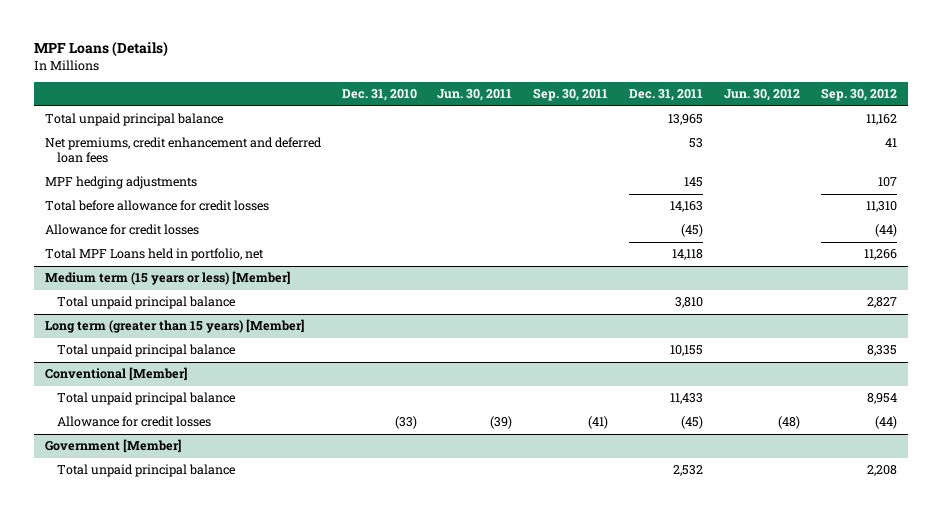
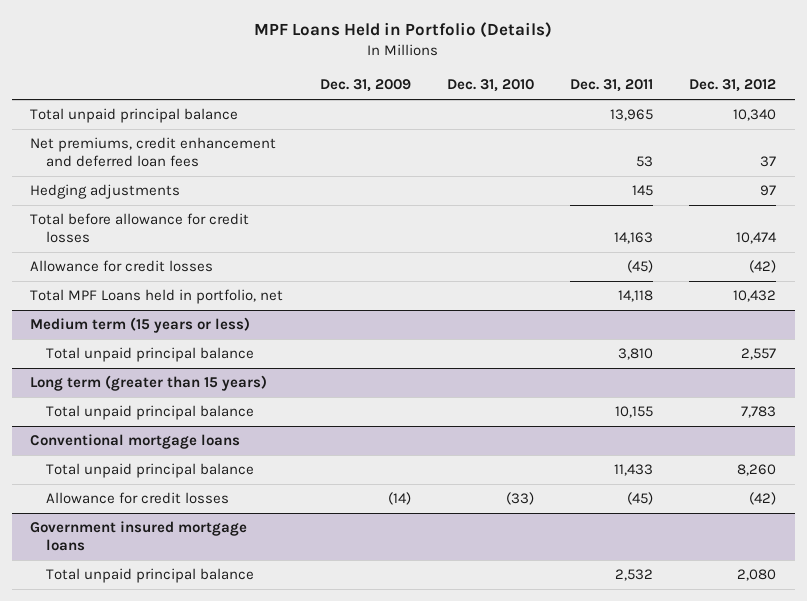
[34,41,169,58] MPF Loans (Details) -> [254,22,553,39] MPF Loans Held in Portfolio (Details)
[437,89,513,102] Jun. 30, 2011 -> none
[533,88,609,102] Sep. 30, 2011 -> none
[724,89,801,102] Jun. 30, 2012 -> none
[821,88,898,102] Sep. 30, 2012 -> none
none -> [319,79,411,93] Dec. 31, 2009
none -> [689,79,777,93] Dec. 31, 2012
[44,176,197,190] MPF hedging adjustments -> [30,184,181,200] Hedging adjustments
[44,271,290,286] Medium term (15 years or less) [Member] -> [30,317,251,334] Medium term (15 years or less)
[44,319,304,334] Long term (greater than 15 years) [Member] -> [30,375,268,392] Long term (greater than 15 years)
[44,367,187,382] Conventional [Member] -> none
none -> [30,434,241,450] Conventional mortgage loans
[44,439,181,454] Government [Member] -> none
none -> [30,521,248,552] Government insured mortgage loans

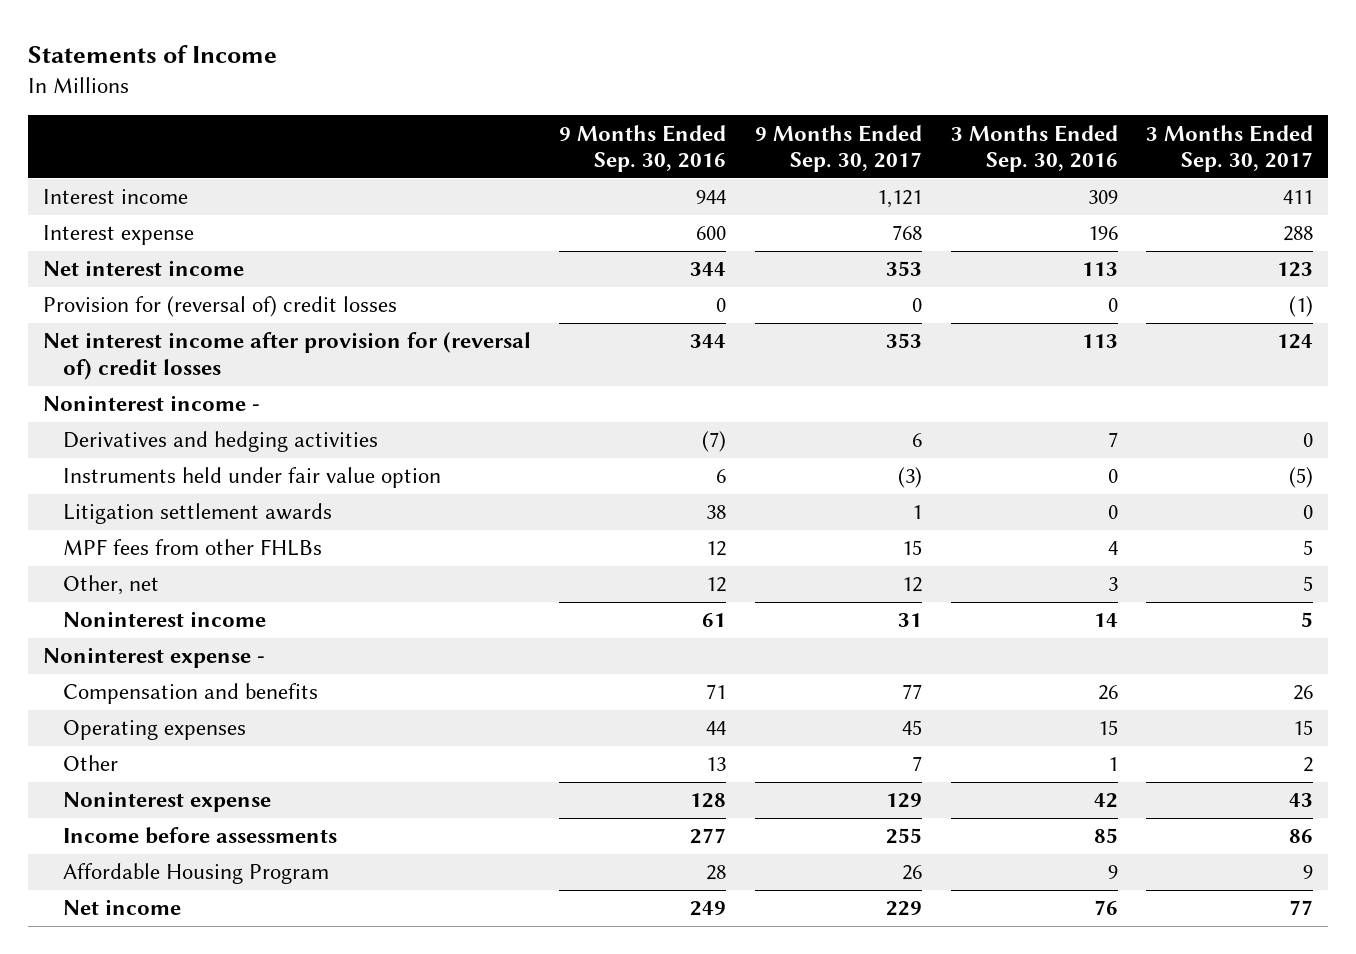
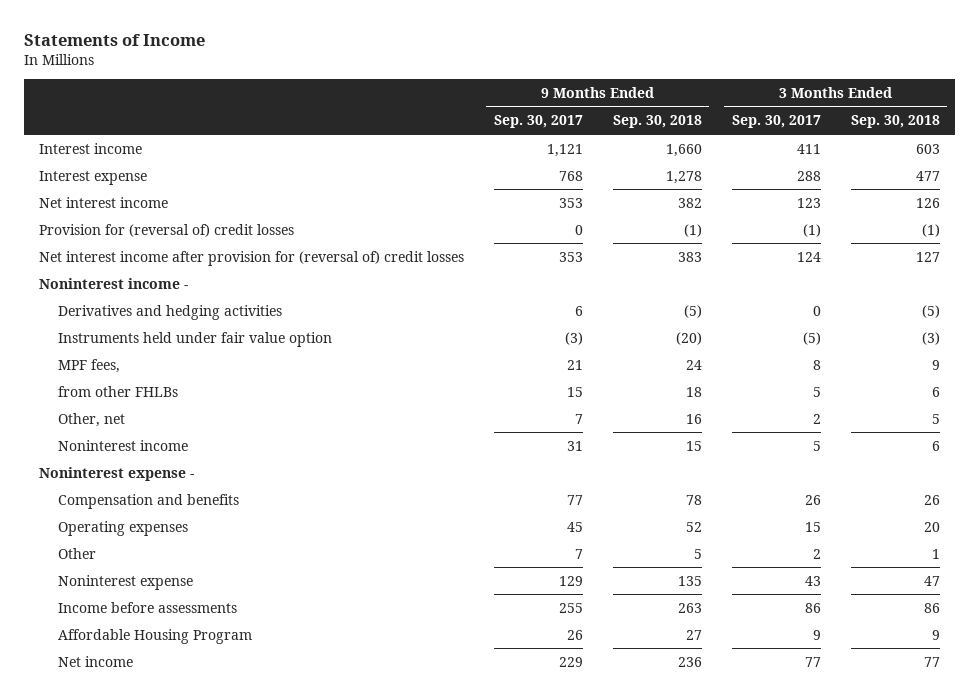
[559,124,727,173] 9 Months Ended Sep. 30, 2016 -> none
[950,124,1118,173] 3 Months Ended Sep. 30, 2016 -> none
none -> [612,115,702,129] Sep. 30, 2018
none -> [850,115,940,129] Sep. 30, 2018
[63,503,333,525] Litigation settlement awards -> none
none -> [58,358,121,373] MPF fees,
[63,539,323,557] MPF fees from other FHLBs -> [58,385,179,397] from other FHLBs
[901,577,922,593] 12 -> [574,413,583,424] 7
[1303,576,1314,592] 5 -> [812,413,821,424] 2

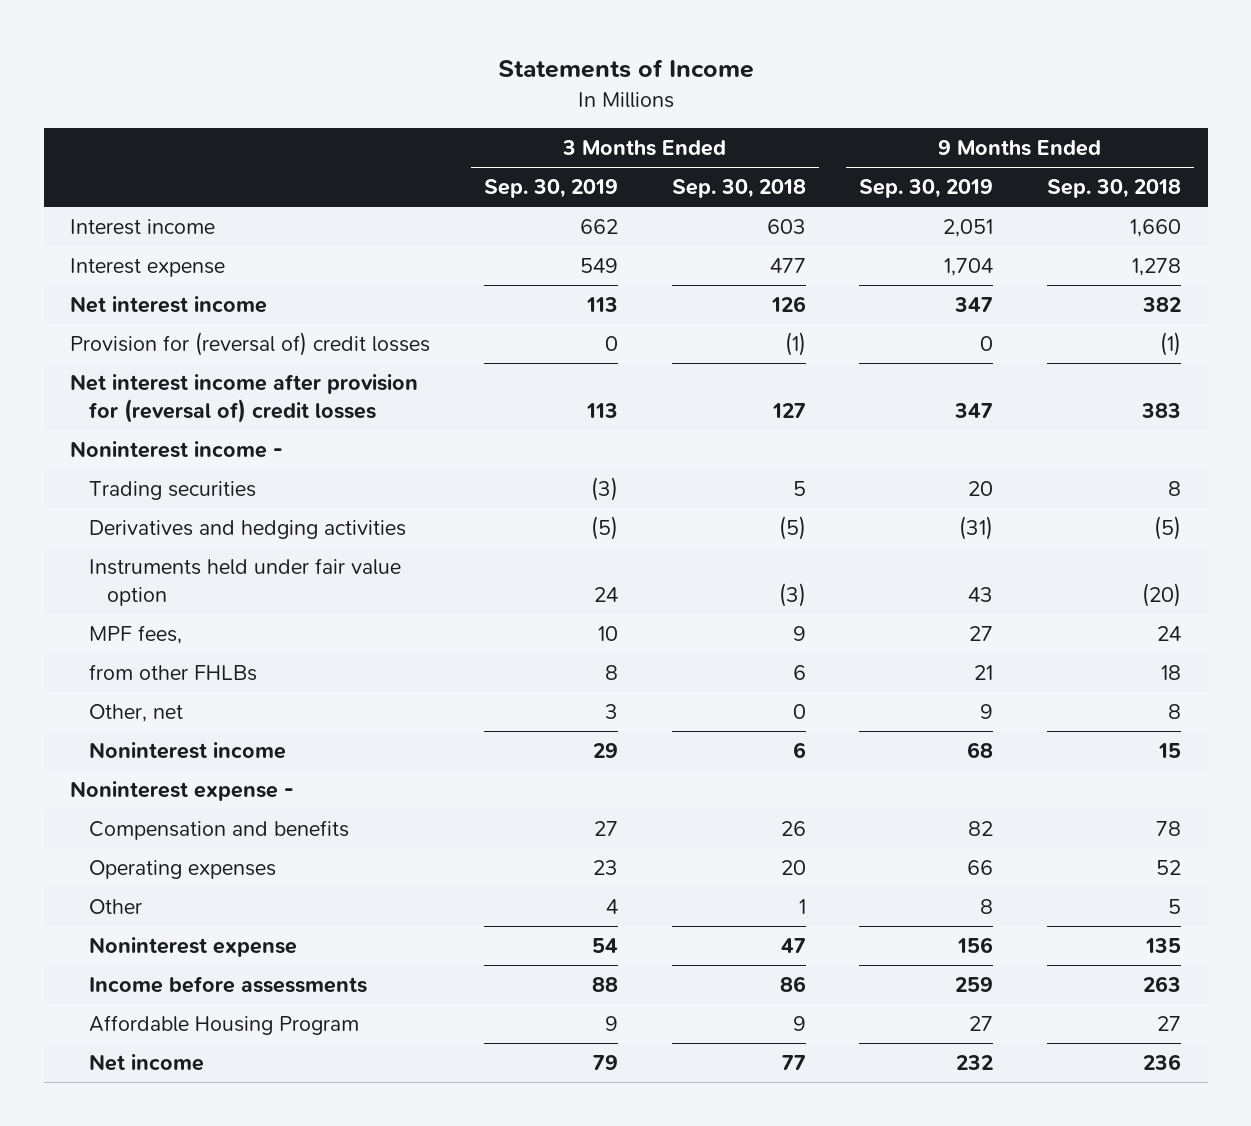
[493,115,583,129] Sep. 30, 2017 -> none
[731,115,821,129] Sep. 30, 2017 -> none
none -> [484,179,619,199] Sep. 30, 2019
none -> [859,179,994,199] Sep. 30, 2019
none -> [88,480,256,500] Trading securities
[685,413,702,424] 16 -> [1167,703,1181,719] 8
[931,413,940,424] 5 -> [792,703,806,719] 0

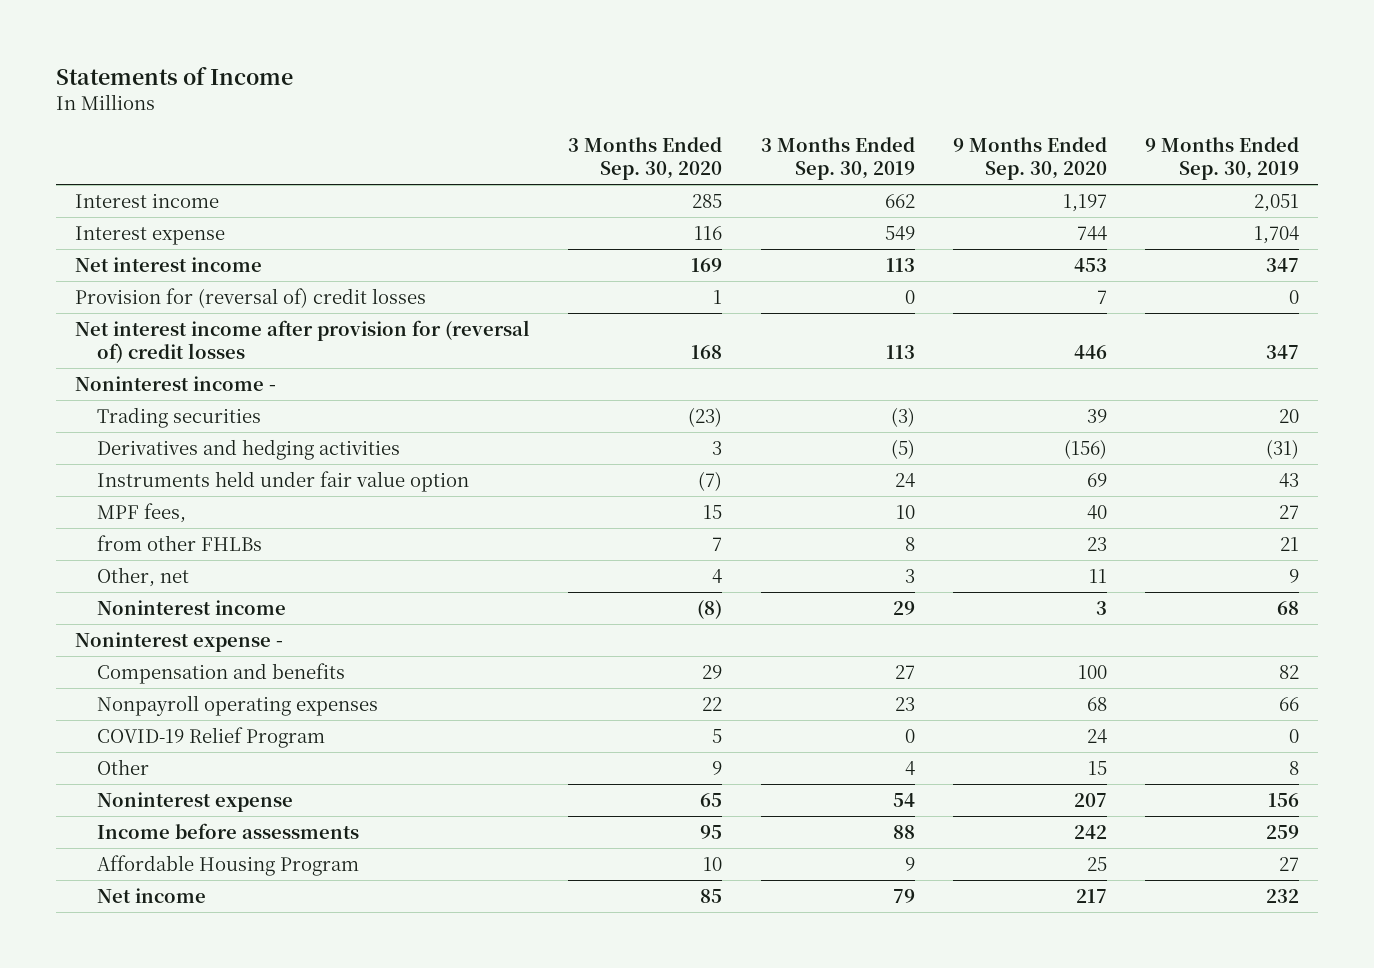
[671,179,806,199] Sep. 30, 2018 -> none
[1046,179,1181,199] Sep. 30, 2018 -> none
none -> [568,137,723,180] 3 Months Ended Sep. 30, 2020
none -> [952,137,1107,180] 9 Months Ended Sep. 30, 2020
[88,859,276,879] Operating expenses -> [97,694,379,716] Nonpayroll operating expenses
none -> [97,726,326,748] COVID-19 Relief Program

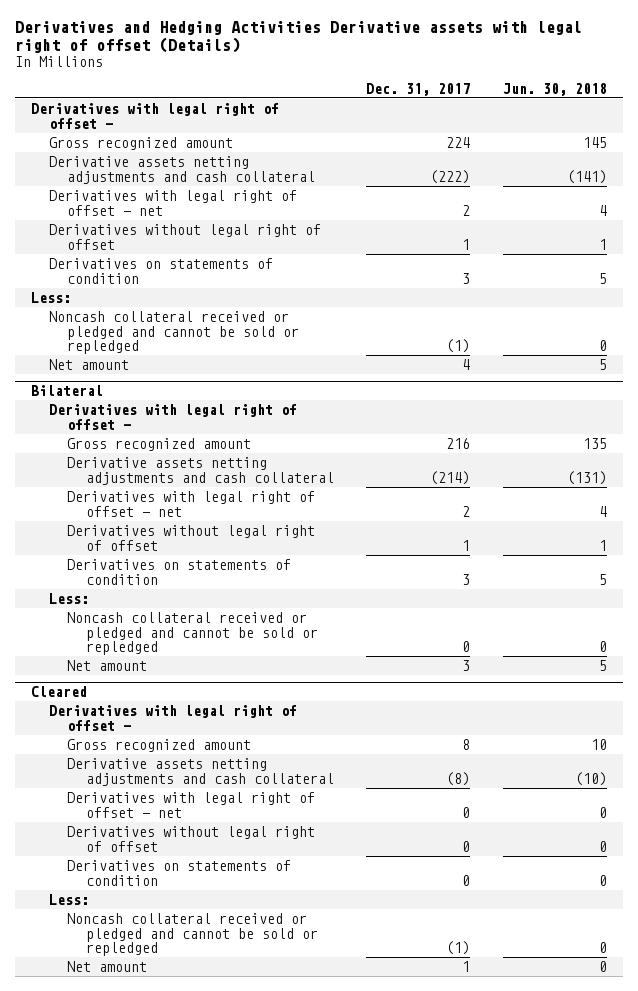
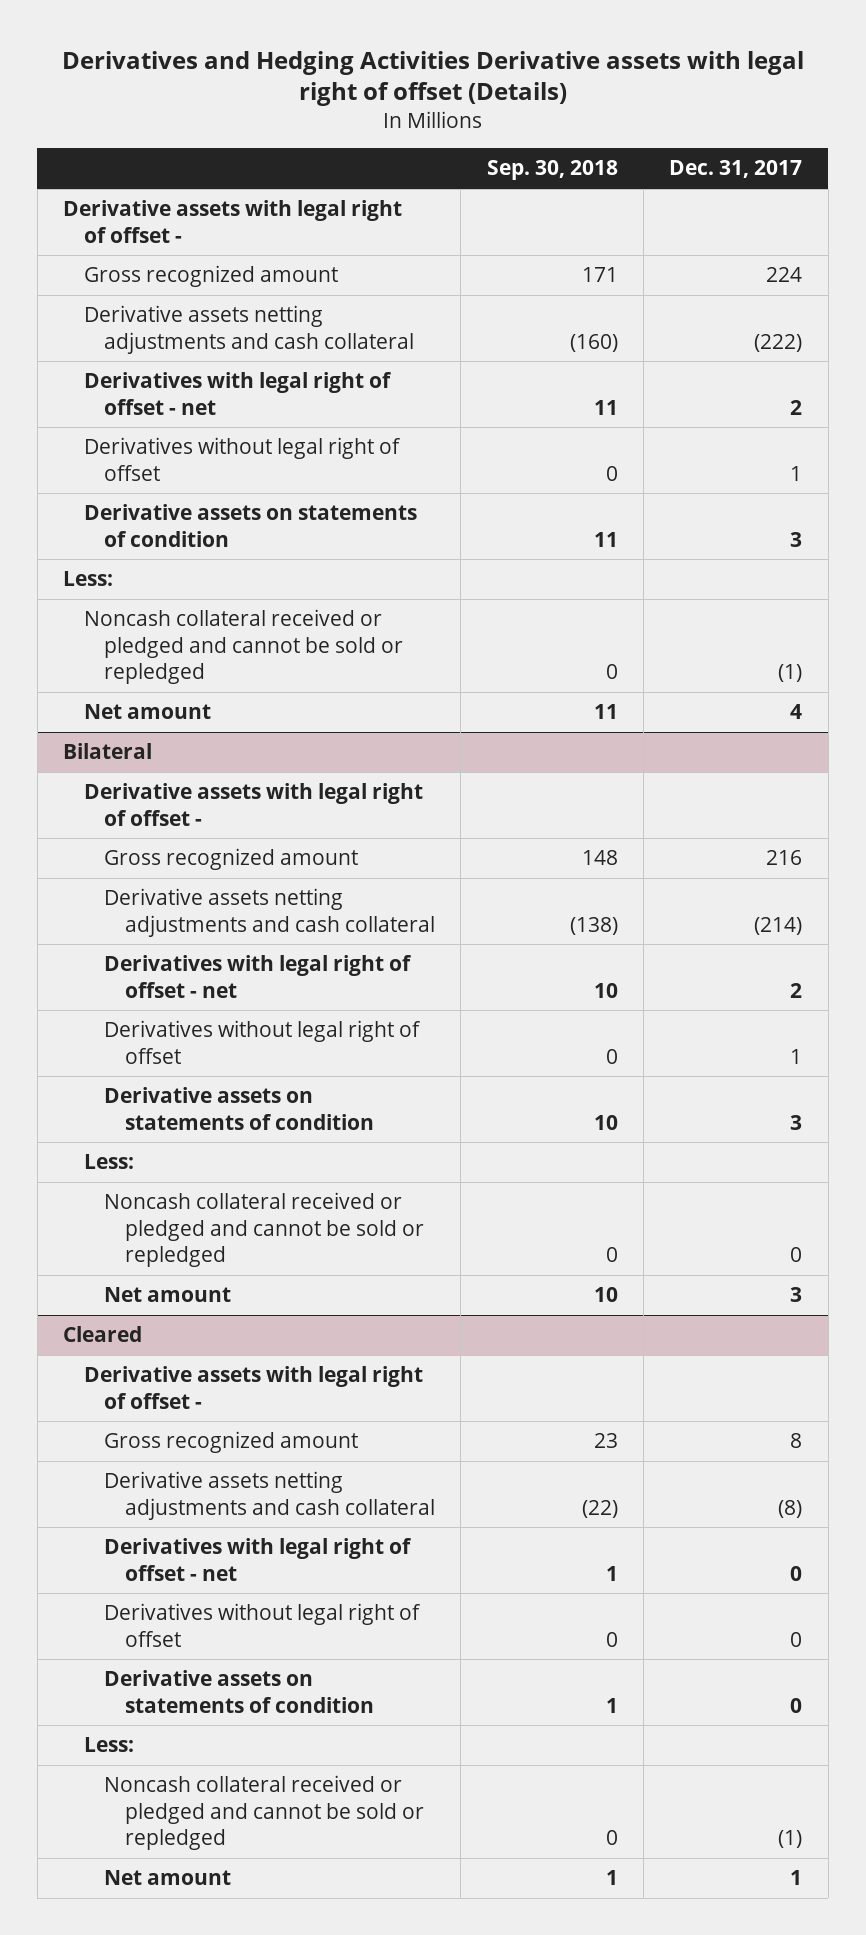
[502,82,607,96] Jun. 30, 2018 -> none
none -> [486,160,618,181] Sep. 30, 2018
[30,102,279,129] Derivatives with legal right of offset - -> [63,200,403,243] Derivative assets with legal right of offset -
[49,257,274,284] Derivatives on statements of condition -> [83,504,417,547] Derivative assets on statements of condition
[49,403,298,430] Derivatives with legal right of offset - -> [83,783,423,826] Derivative assets with legal right of offset -
[67,558,292,585] Derivatives on statements of condition -> [104,1087,374,1130] Derivative assets on statements of condition
[49,704,298,731] Derivatives with legal right of offset - -> [83,1366,423,1409] Derivative assets with legal right of offset -
[67,859,292,886] Derivatives on statements of condition -> [104,1670,374,1713] Derivative assets on statements of condition

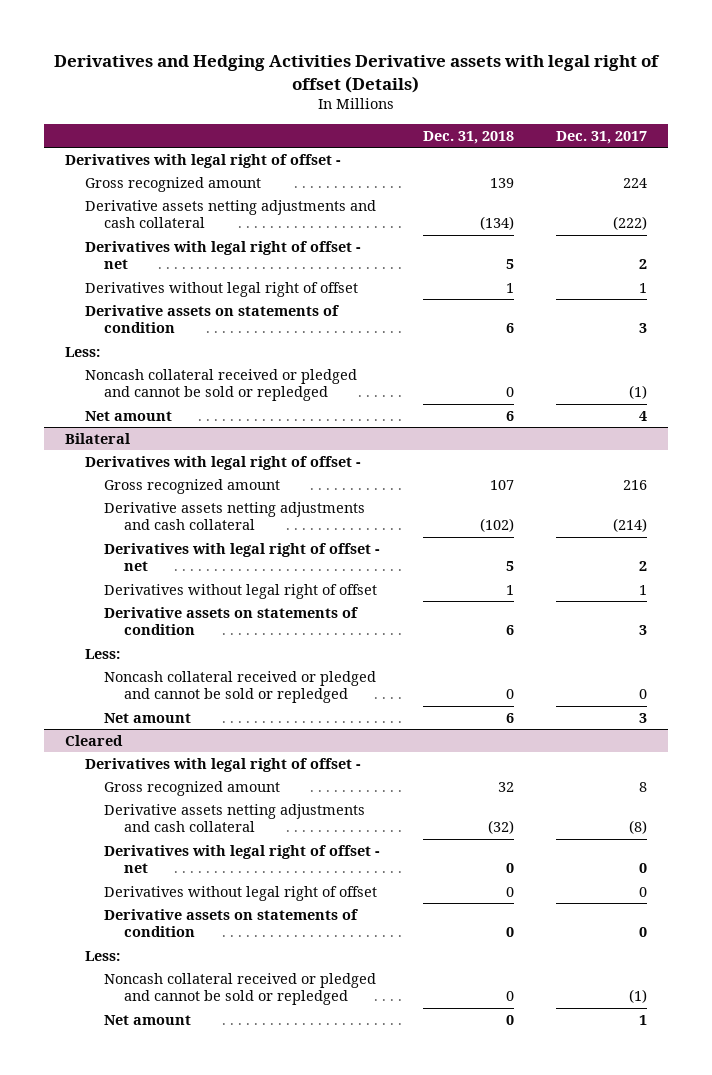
[486,160,618,181] Sep. 30, 2018 -> none
none -> [422,130,514,144] Dec. 31, 2018
[63,200,403,243] Derivative assets with legal right of offset - -> [65,153,342,168] Derivatives with legal right of offset -
[83,783,423,826] Derivative assets with legal right of offset - -> [84,455,361,470] Derivatives with legal right of offset -
[83,1366,423,1409] Derivative assets with legal right of offset - -> [84,757,361,772] Derivatives with legal right of offset -

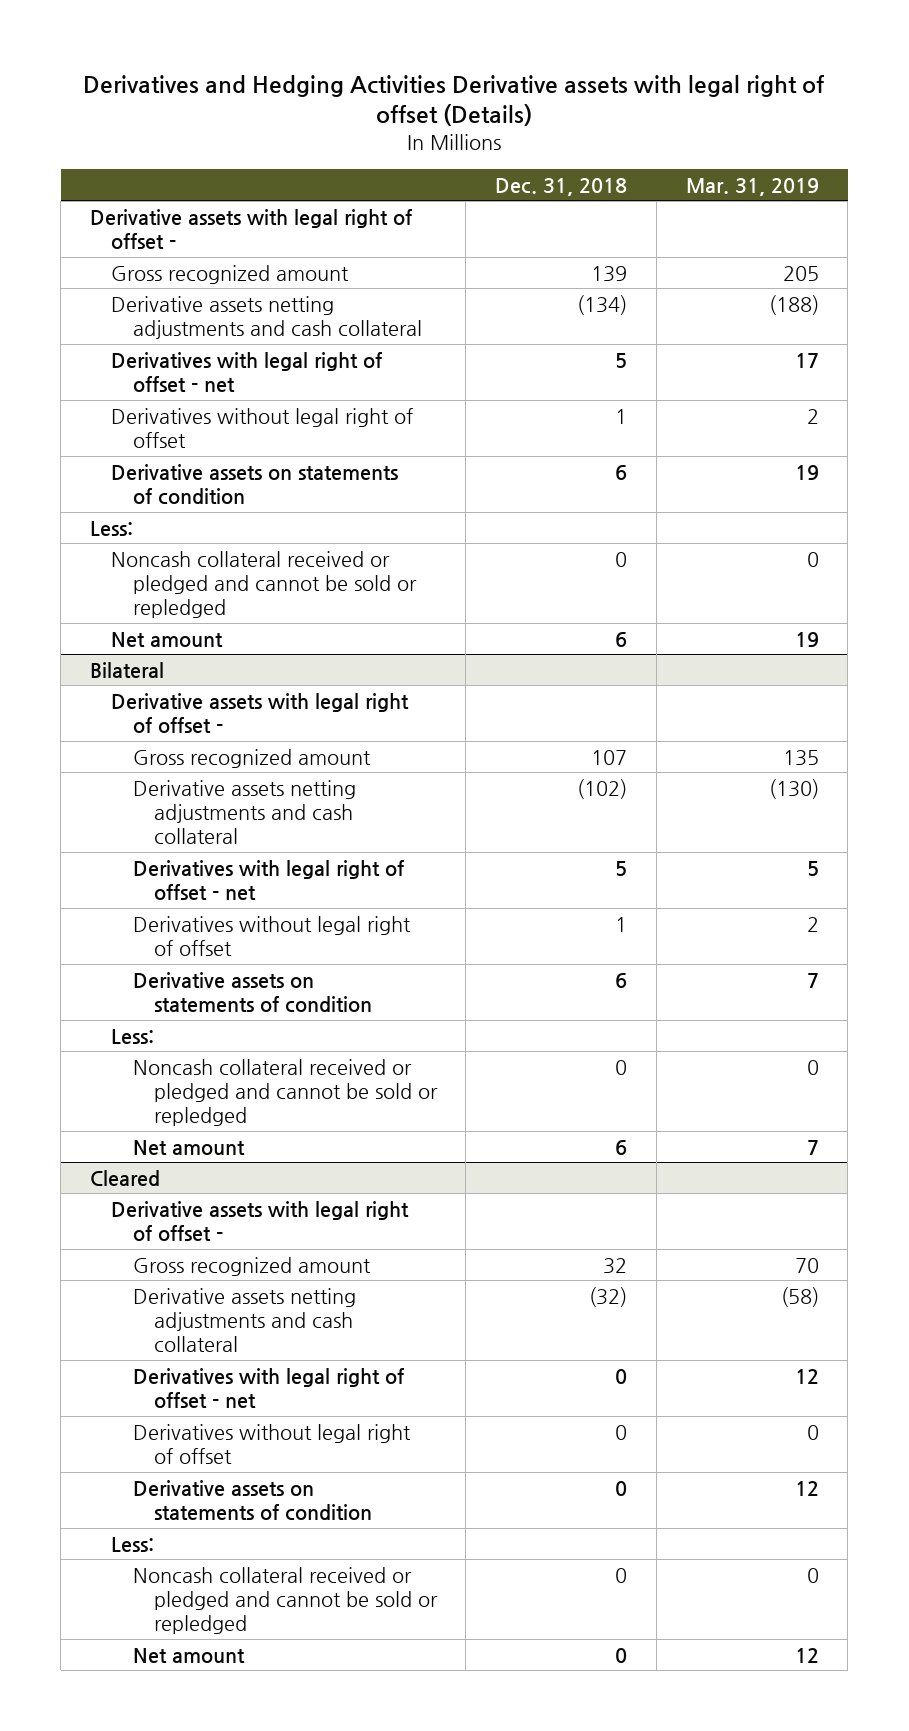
[556,130,648,144] Dec. 31, 2017 -> none
none -> [685,177,819,196] Mar. 31, 2019
[65,153,342,168] Derivatives with legal right of offset - -> [90,208,413,249] Derivative assets with legal right of offset -
[84,455,361,470] Derivatives with legal right of offset - -> [111,692,410,733] Derivative assets with legal right of offset -
[84,757,361,772] Derivatives with legal right of offset - -> [111,1200,410,1241] Derivative assets with legal right of offset -

